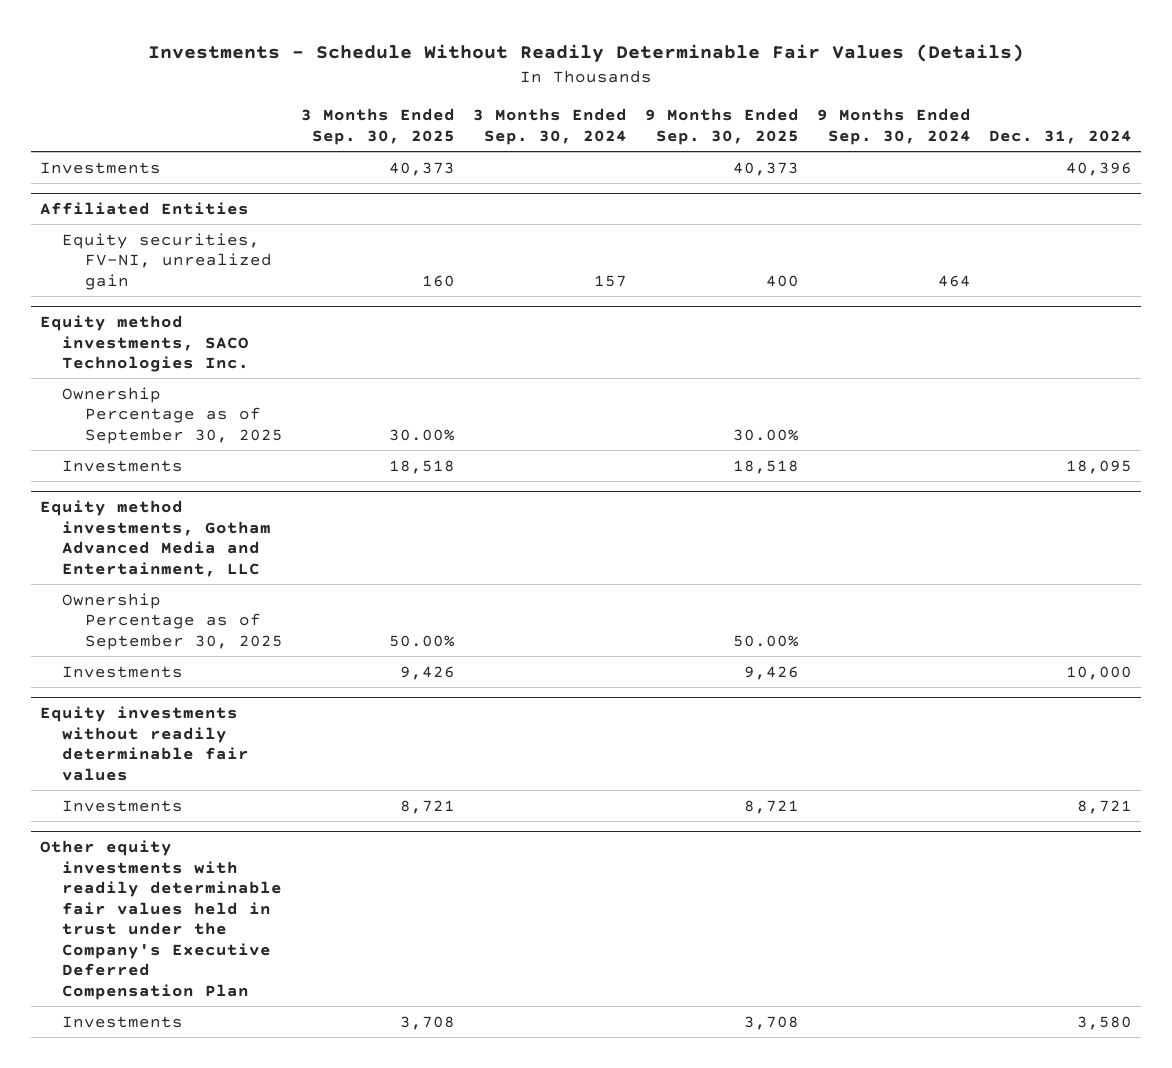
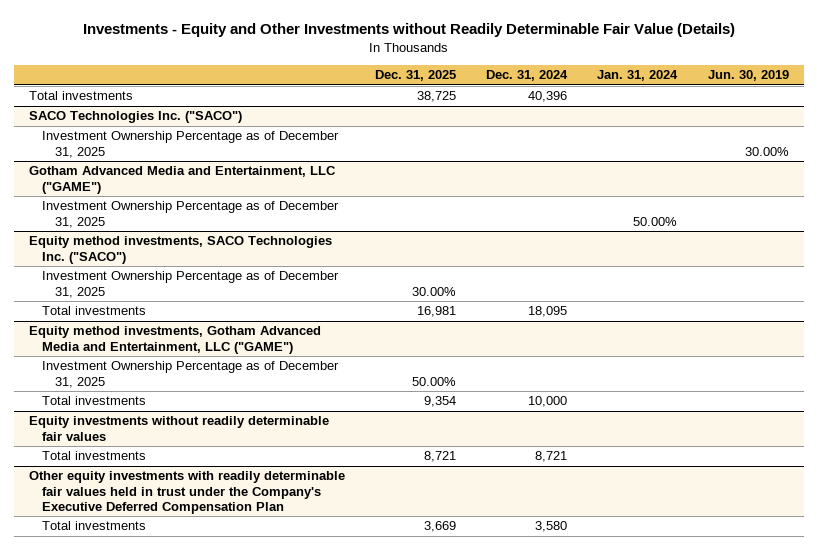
[147,44,1024,64] Investments - Schedule Without Readily Determinable Fair Values (Details) -> [82,22,735,37] Investments - Equity and Other Investments without Readily Determinable Fair Value (Details)
[300,108,455,145] 3 Months Ended Sep. 30, 2025 -> none
[472,108,627,145] 3 Months Ended Sep. 30, 2024 -> none
[644,108,799,145] 9 Months Ended Sep. 30, 2025 -> none
[816,108,971,145] 9 Months Ended Sep. 30, 2024 -> none
none -> [374,70,456,82] Dec. 31, 2025
none -> [597,70,679,82] Jan. 31, 2024
none -> [707,70,789,82] Jun. 30, 2019
[39,201,249,215] Affiliated Entities -> none
[62,232,272,290] Equity securities, FV-NI, unrealized gain -> none
[39,161,161,174] Investments -> [28,91,133,101] Total investments
none -> [28,111,242,124] SACO Technologies Inc. ("SACO")
none -> [42,131,340,158] Investment Ownership Percentage as of December 31, 2025
none -> [28,166,336,194] Gotham Advanced Media and Entertainment, LLC ("GAME")
none -> [42,201,340,228] Investment Ownership Percentage as of December 31, 2025
[39,314,250,373] Equity method investments, SACO Technologies Inc. -> [28,236,332,264] Equity method investments, SACO Technologies Inc. ("SACO")
[62,386,283,444] Ownership Percentage as of September 30, 2025 -> [42,271,340,298] Investment Ownership Percentage as of December 31, 2025
[62,459,184,472] Investments -> [42,306,147,316] Total investments
[39,499,272,577] Equity method investments, Gotham Advanced Media and Entertainment, LLC -> [28,326,321,354] Equity method investments, Gotham Advanced Media and Entertainment, LLC ("GAME")
[62,592,283,650] Ownership Percentage as of September 30, 2025 -> [42,361,340,388] Investment Ownership Percentage as of December 31, 2025
[62,665,184,678] Investments -> [42,396,147,406] Total investments
[62,799,184,812] Investments -> [42,451,147,461] Total investments
[62,1015,184,1028] Investments -> [42,521,147,531] Total investments

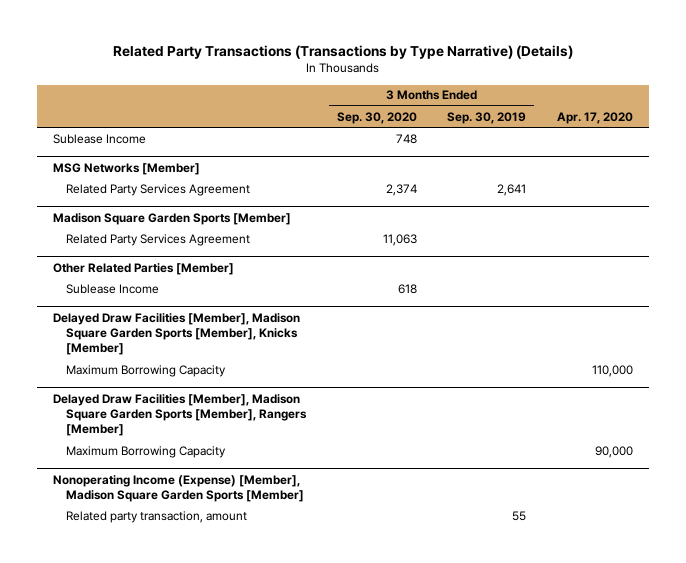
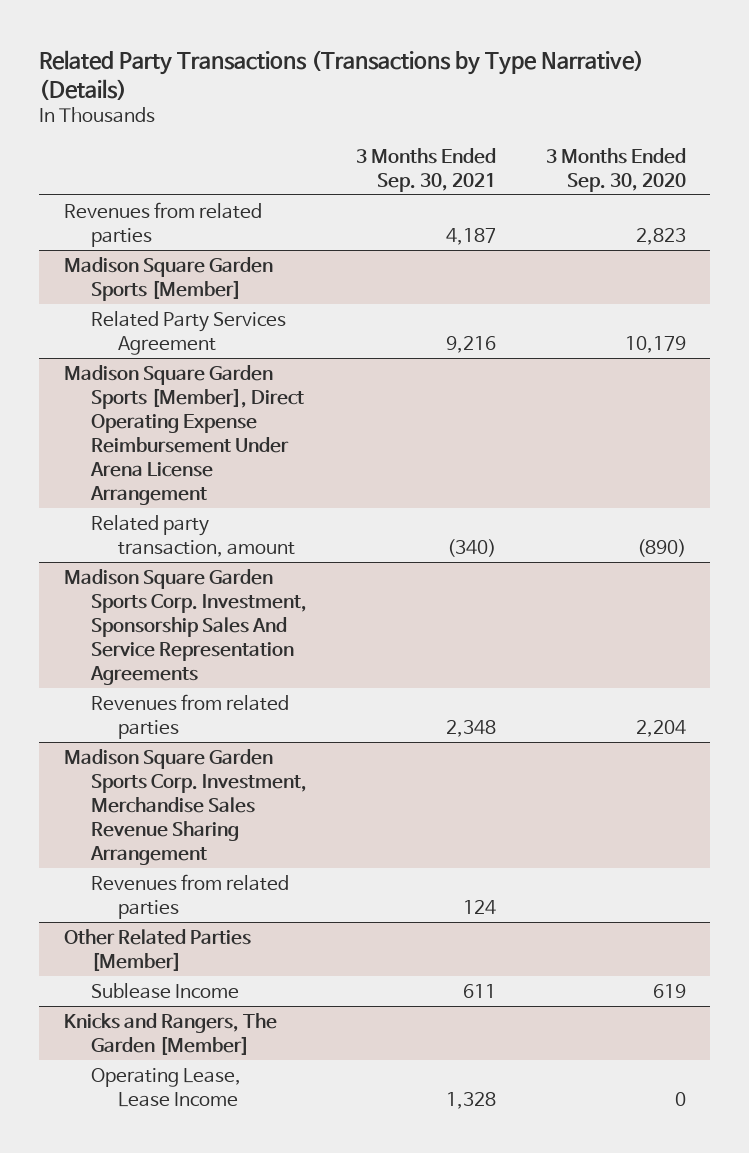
[447,111,527,124] Sep. 30, 2019 -> none
[557,111,634,124] Apr. 17, 2020 -> none
none -> [356,147,497,192] 3 Months Ended Sep. 30, 2021
[52,133,146,144] Sublease Income -> none
[52,162,200,175] MSG Networks [Member] -> none
[66,183,251,196] Related Party Services Agreement -> none
none -> [63,201,262,247] Revenues from related parties
[382,233,417,246] 11,063 -> [624,335,686,353] 10,179
none -> [63,364,304,506] Madison Square Garden Sports [Member], Direct Operating Expense Reimbursement Under Arena License Arrangement
none -> [90,514,295,557] Related party transaction, amount
none -> [63,568,307,686] Madison Square Garden Sports Corp. Investment, Sponsorship Sales And Service Representation Agreements
none -> [90,693,289,739] Revenues from related parties
none -> [63,748,307,866] Madison Square Garden Sports Corp. Investment, Merchandise Sales Revenue Sharing Arrangement
none -> [90,873,289,919] Revenues from related parties
[52,312,300,356] Delayed Draw Facilities [Member], Madison Square Garden Sports [Member], Knicks [Member] -> none
[66,364,227,377] Maximum Borrowing Capacity -> none
[52,393,308,437] Delayed Draw Facilities [Member], Madison Square Garden Sports [Member], Rangers [Member] -> none
[66,445,227,458] Maximum Borrowing Capacity -> none
[52,474,305,503] Nonoperating Income (Expense) [Member], Madison Square Garden Sports [Member] -> none
[66,510,248,523] Related party transaction, amount -> none
[397,283,417,294] 618 -> [652,983,686,998] 619
none -> [63,1012,277,1055] Knicks and Rangers, The Garden [Member]
none -> [90,1067,241,1107] Operating Lease, Lease Income

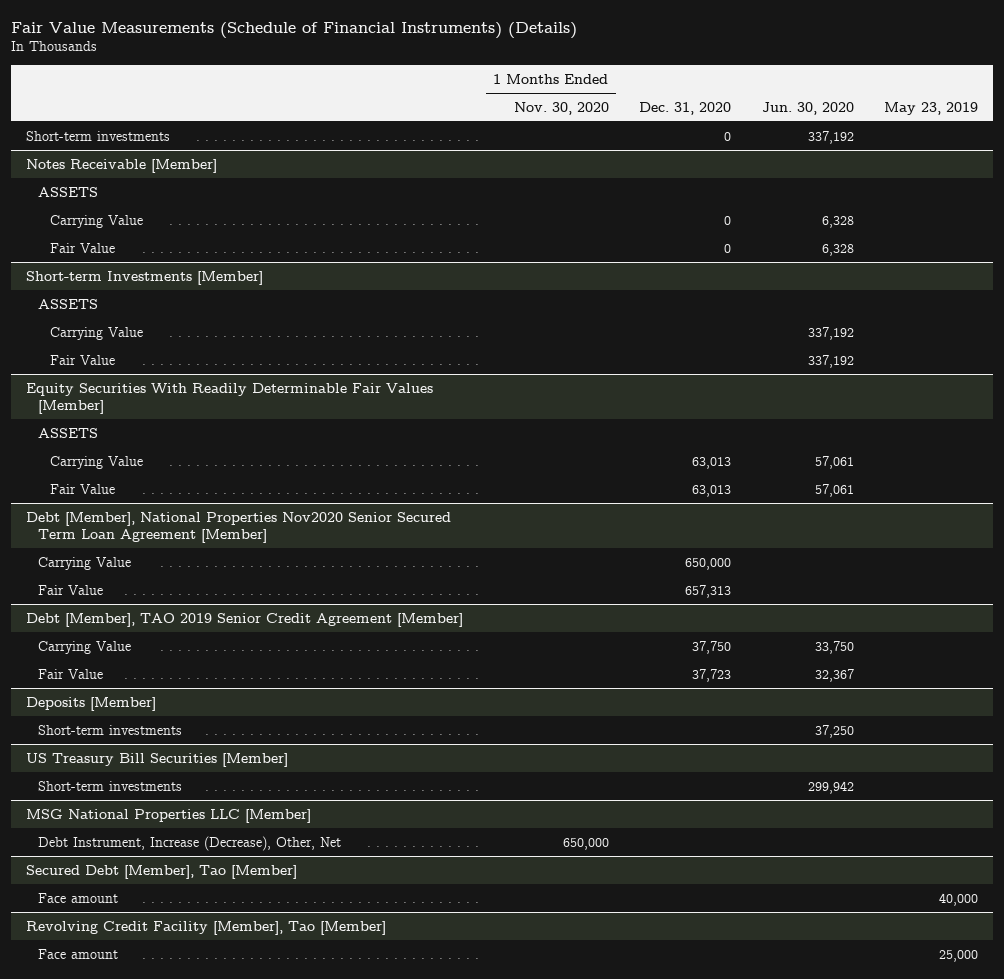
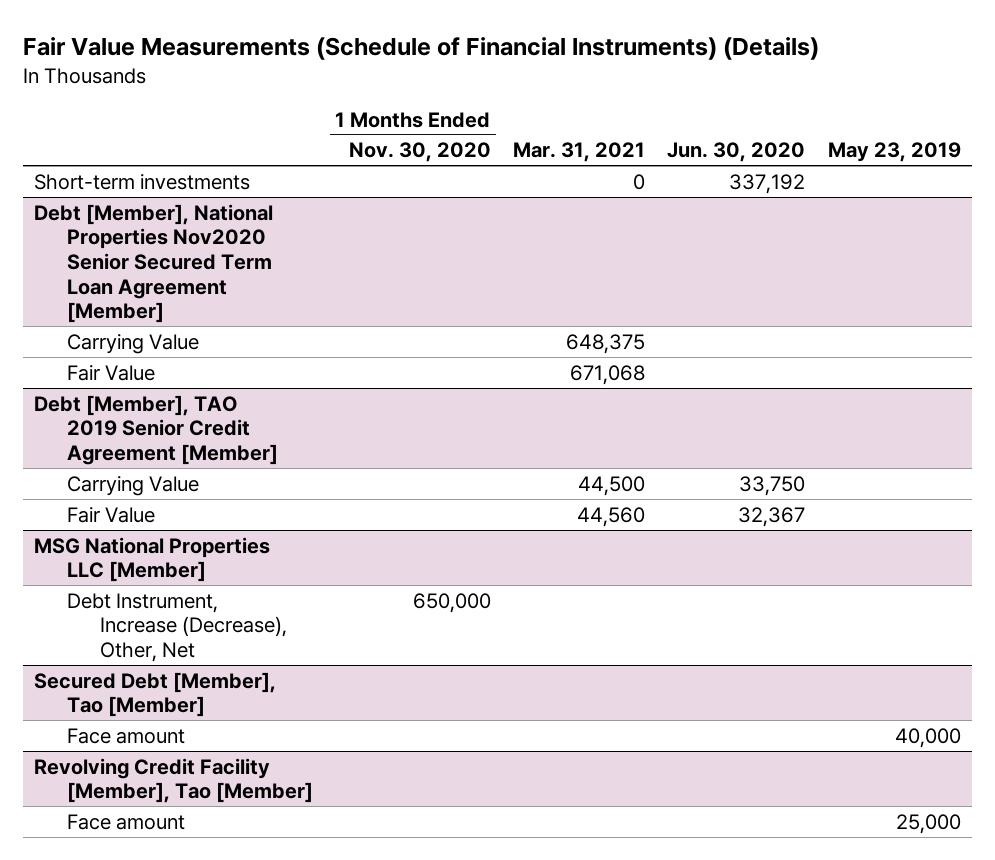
[639,101,732,115] Dec. 31, 2020 -> none
none -> [512,142,645,163] Mar. 31, 2021
[26,158,218,173] Notes Receivable [Member] -> none
[37,186,98,197] ASSETS -> none
[49,214,143,228] Carrying Value -> none
[49,242,115,253] Fair Value -> none
[26,270,264,285] Short-term Investments [Member] -> none
[37,298,98,309] ASSETS -> none
[49,326,143,340] Carrying Value -> none
[49,354,115,365] Fair Value -> none
[26,382,434,415] Equity Securities With Readily Determinable Fair Values [Member] -> none
[37,427,98,438] ASSETS -> none
[49,455,143,469] Carrying Value -> none
[49,483,115,494] Fair Value -> none
[26,696,157,711] Deposits [Member] -> none
[37,724,182,735] Short-term investments -> none
[26,752,289,767] US Treasury Bill Securities [Member] -> none
[37,780,182,791] Short-term investments -> none

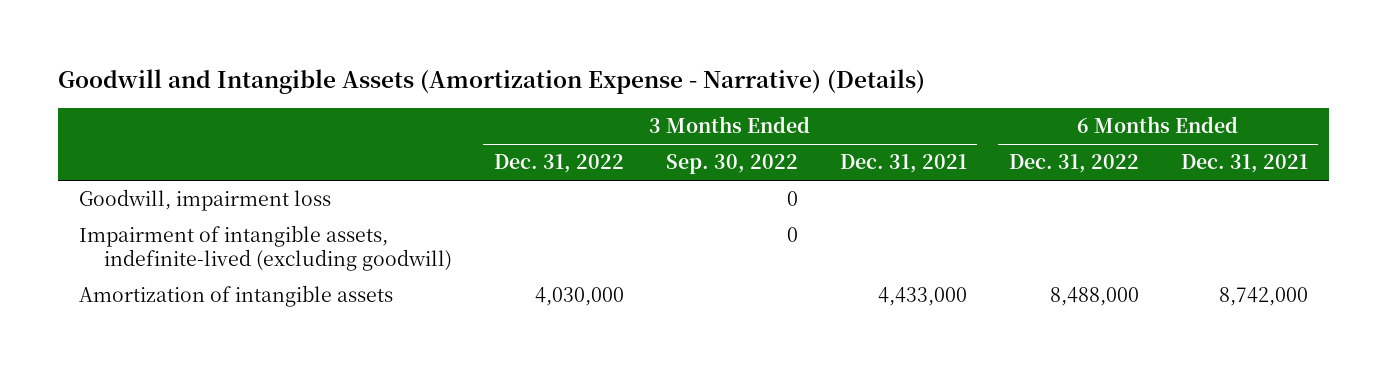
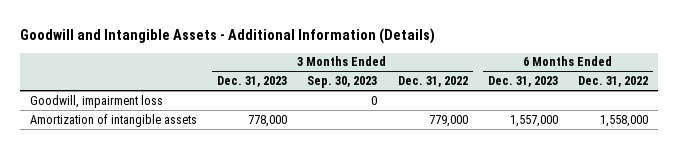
[57,69,925,95] Goodwill and Intangible Assets (Amortization Expense - Narrative) (Details) -> [20,27,436,44] Goodwill and Intangible Assets - Additional Information (Details)
[665,154,798,175] Sep. 30, 2022 -> none
[839,154,967,174] Dec. 31, 2021 -> none
[1180,154,1308,174] Dec. 31, 2021 -> none
none -> [217,76,288,88] Dec. 31, 2023
none -> [307,76,378,89] Sep. 30, 2023
none -> [487,76,558,88] Dec. 31, 2023
[78,225,452,272] Impairment of intangible assets, indefinite-lived (excluding goodwill) -> none
[534,287,624,307] 4,030,000 -> [428,114,468,127] 779,000
[1049,287,1139,307] 8,488,000 -> [599,114,648,127] 1,558,000

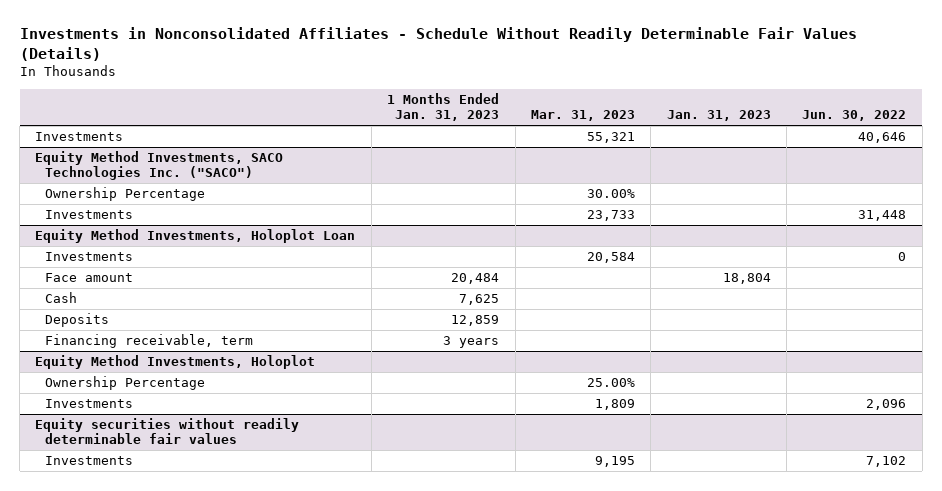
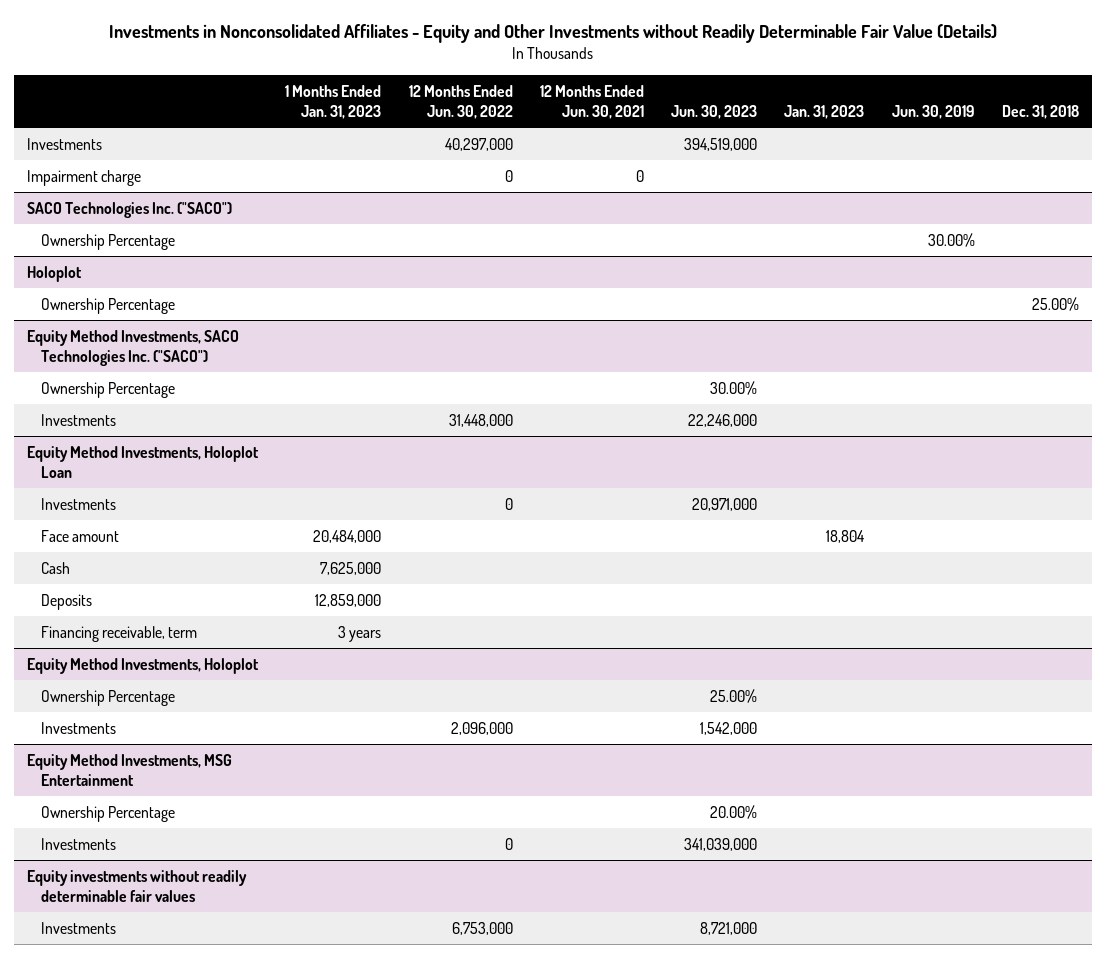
[19,27,857,62] Investments in Nonconsolidated Affiliates - Schedule Without Readily Determinable Fair Values (Details) -> [109,23,998,43] Investments in Nonconsolidated Affiliates - Equity and Other Investments without Readily Determinable Fair Value (Details)
[530,110,635,122] Mar. 31, 2023 -> none
[802,110,907,122] Jun. 30, 2022 -> none
none -> [408,84,513,119] 12 Months Ended Jun. 30, 2022
none -> [539,84,644,119] 12 Months Ended Jun. 30, 2021
none -> [671,104,758,119] Jun. 30, 2023
none -> [891,104,975,119] Jun. 30, 2019
none -> [1001,104,1079,119] Dec. 31, 2018
none -> [27,169,142,186] Impairment charge
none -> [27,201,233,218] SACO Technologies Inc. ("SACO")
none -> [41,233,176,250] Ownership Percentage
none -> [27,265,83,282] Holoplot
none -> [41,297,176,314] Ownership Percentage
[451,273,500,285] 20,484 -> [313,529,382,543] 20,484,000
[459,294,500,306] 7,625 -> [320,561,382,575] 7,625,000
[451,315,500,327] 12,859 -> [315,593,382,607] 12,859,000
[35,418,300,445] Equity securities without readily determinable fair values -> none
[44,456,133,466] Investments -> none
none -> [27,753,233,786] Equity Method Investments, MSG Entertainment
none -> [41,805,176,822] Ownership Percentage
none -> [41,837,117,850] Investments
none -> [27,869,248,902] Equity investments without readily determinable fair values
none -> [41,921,117,934] Investments

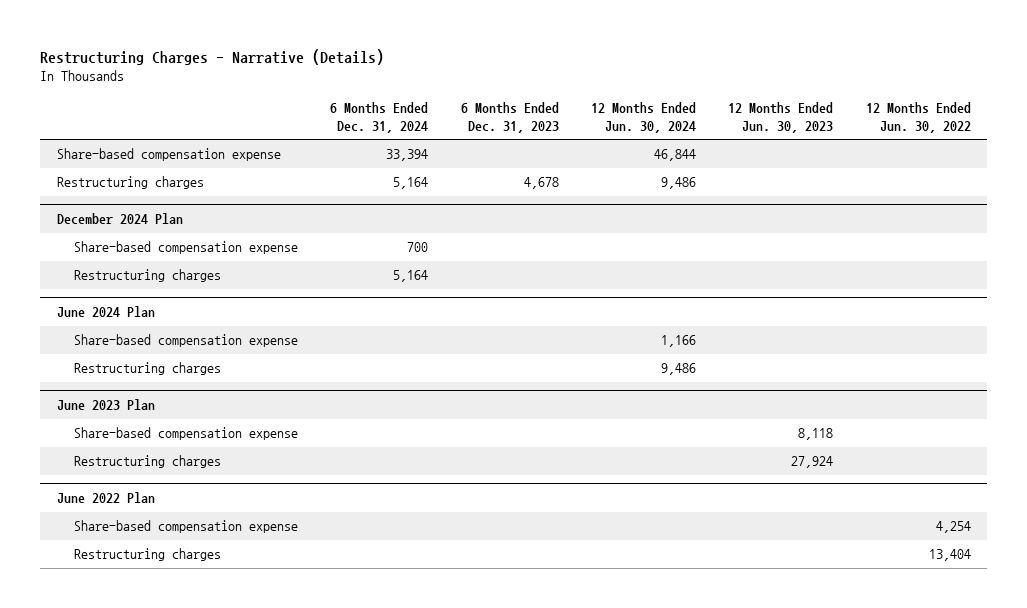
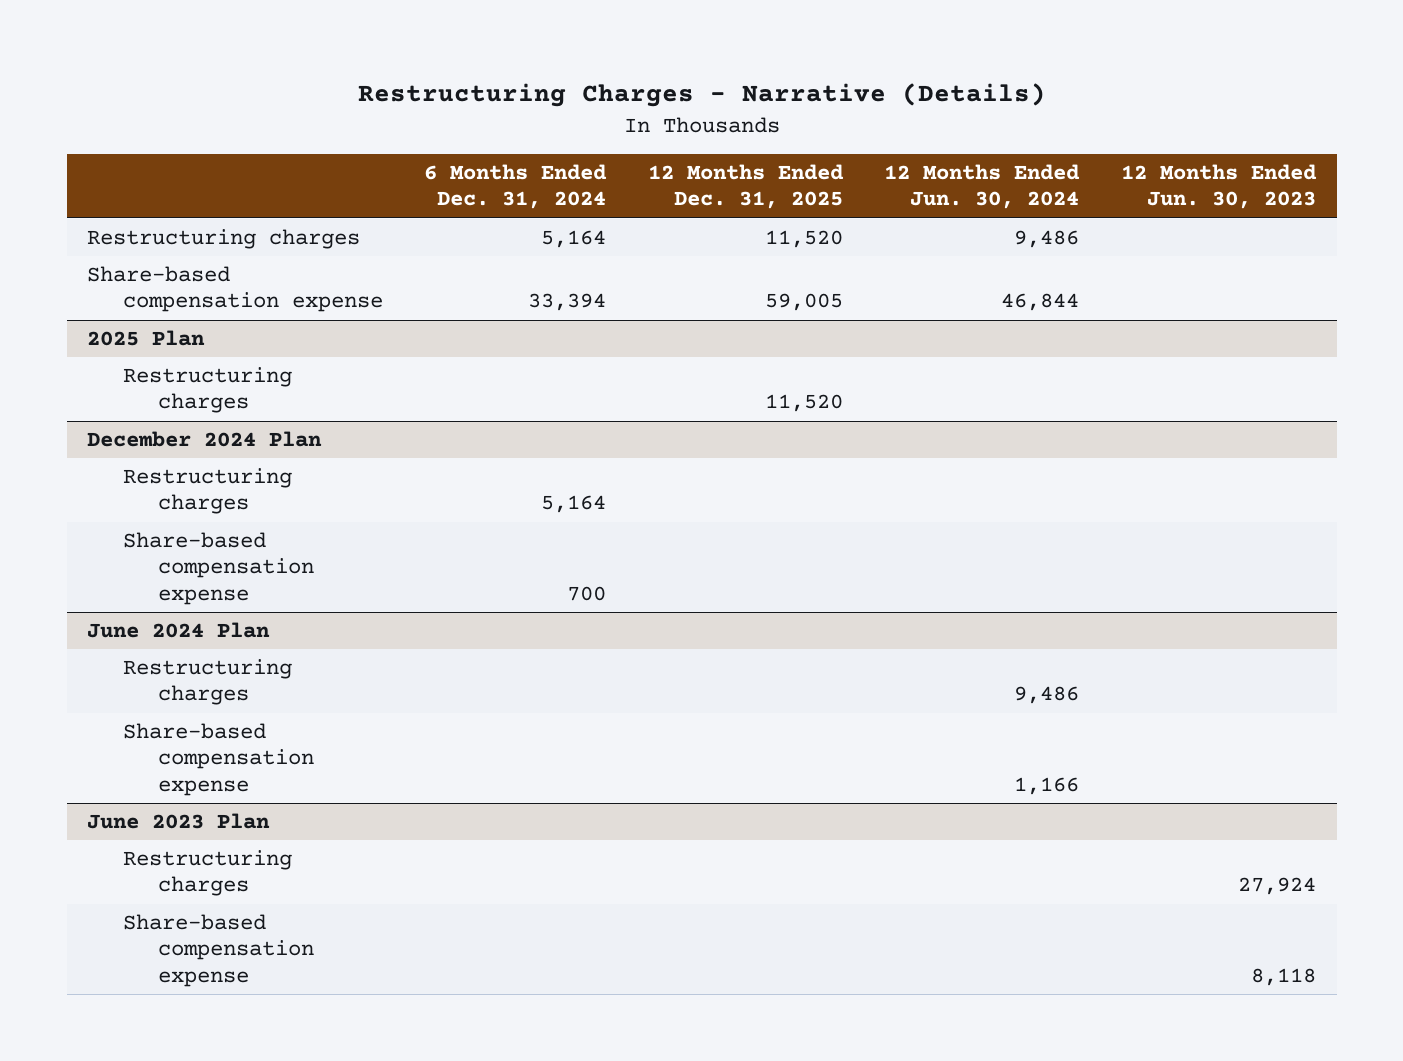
[460,102,559,133] 6 Months Ended Dec. 31, 2023 -> none
[865,102,971,133] 12 Months Ended Jun. 30, 2022 -> none
none -> [647,164,844,210] 12 Months Ended Dec. 31, 2025
[56,148,281,162] Share-based compensation expense -> [87,266,383,313] Share-based compensation expense
none -> [87,330,206,347] 2025 Plan
none -> [122,367,292,414] Restructuring charges
[74,241,299,255] Share-based compensation expense -> [122,532,314,605] Share-based compensation expense
[74,334,299,348] Share-based compensation expense -> [122,723,314,796] Share-based compensation expense
[56,492,155,504] June 2022 Plan -> none
[74,520,299,534] Share-based compensation expense -> none
[74,548,222,562] Restructuring charges -> none
[74,427,299,441] Share-based compensation expense -> [122,914,314,987] Share-based compensation expense

